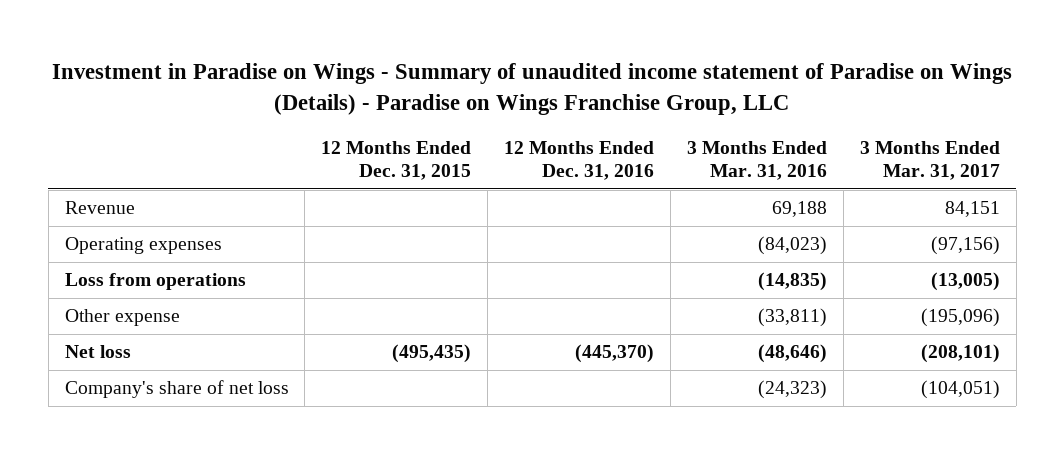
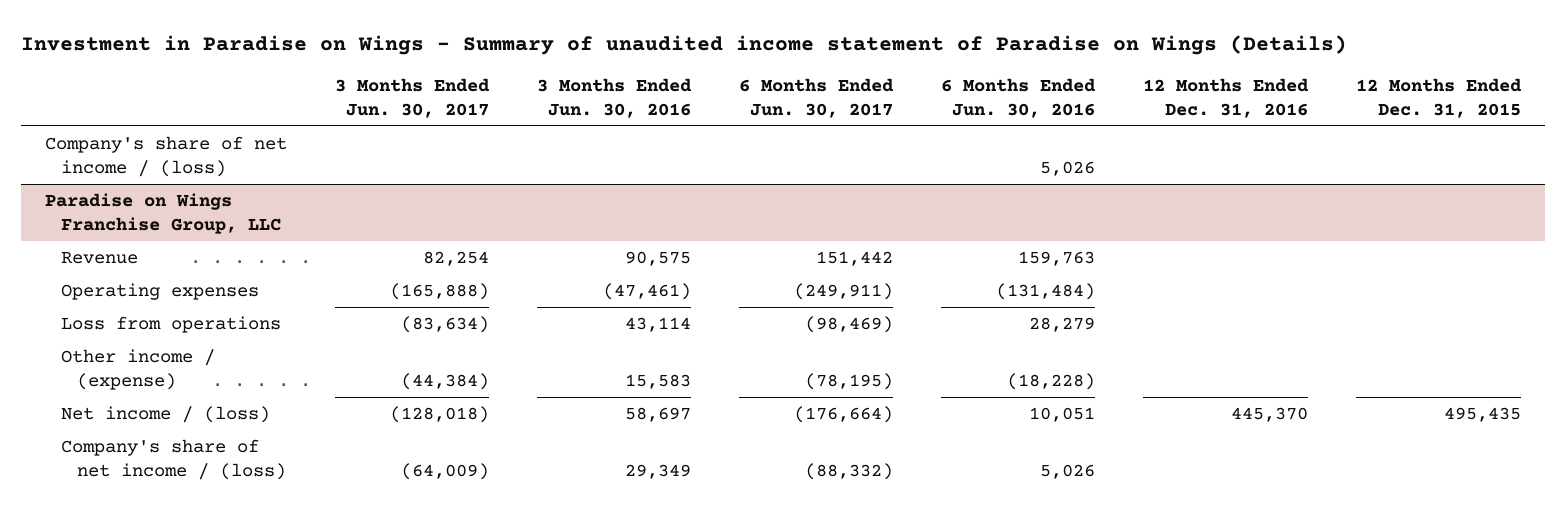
[52,62,1013,115] Investment in Paradise on Wings - Summary of unaudited income statement of Paradise on Wings (Details) - Paradise on Wings Franchise Group, LLC -> [20,35,1347,56] Investment in Paradise on Wings - Summary of unaudited income statement of Paradise on Wings (Details)
[686,140,827,180] 3 Months Ended Mar. 31, 2016 -> none
[859,140,1000,180] 3 Months Ended Mar. 31, 2017 -> none
none -> [334,77,490,118] 3 Months Ended Jun. 30, 2017
none -> [536,77,692,118] 3 Months Ended Jun. 30, 2016
none -> [738,77,894,118] 6 Months Ended Jun. 30, 2017
none -> [941,77,1097,118] 6 Months Ended Jun. 30, 2016
[64,201,135,215] Revenue -> none
[64,237,222,255] Operating expenses -> none
[64,273,246,291] Loss from operations -> none
[64,309,180,327] Other expense -> none
[64,345,131,359] Net loss -> none
[64,380,289,399] Company's share of net loss -> [44,135,287,178] Company's share of net income / (loss)
none -> [44,192,282,235] Paradise on Wings Franchise Group, LLC
none -> [61,251,139,264] Revenue
none -> [61,282,260,300] Operating expenses
none -> [61,315,282,333] Loss from operations
none -> [61,348,216,391] Other income / (expense)
none -> [61,405,271,423] Net income / (loss)
none -> [61,438,287,481] Company's share of net income / (loss)

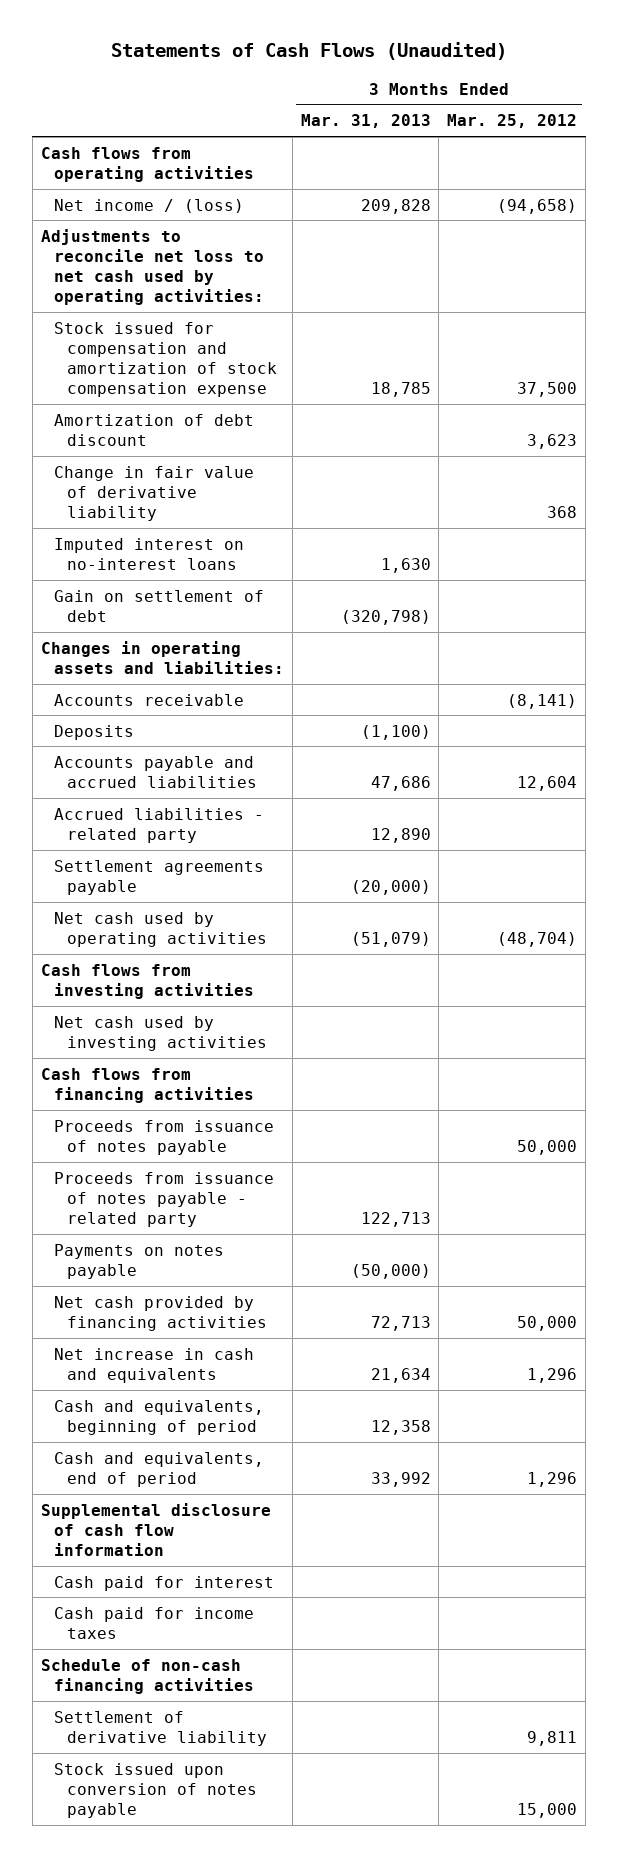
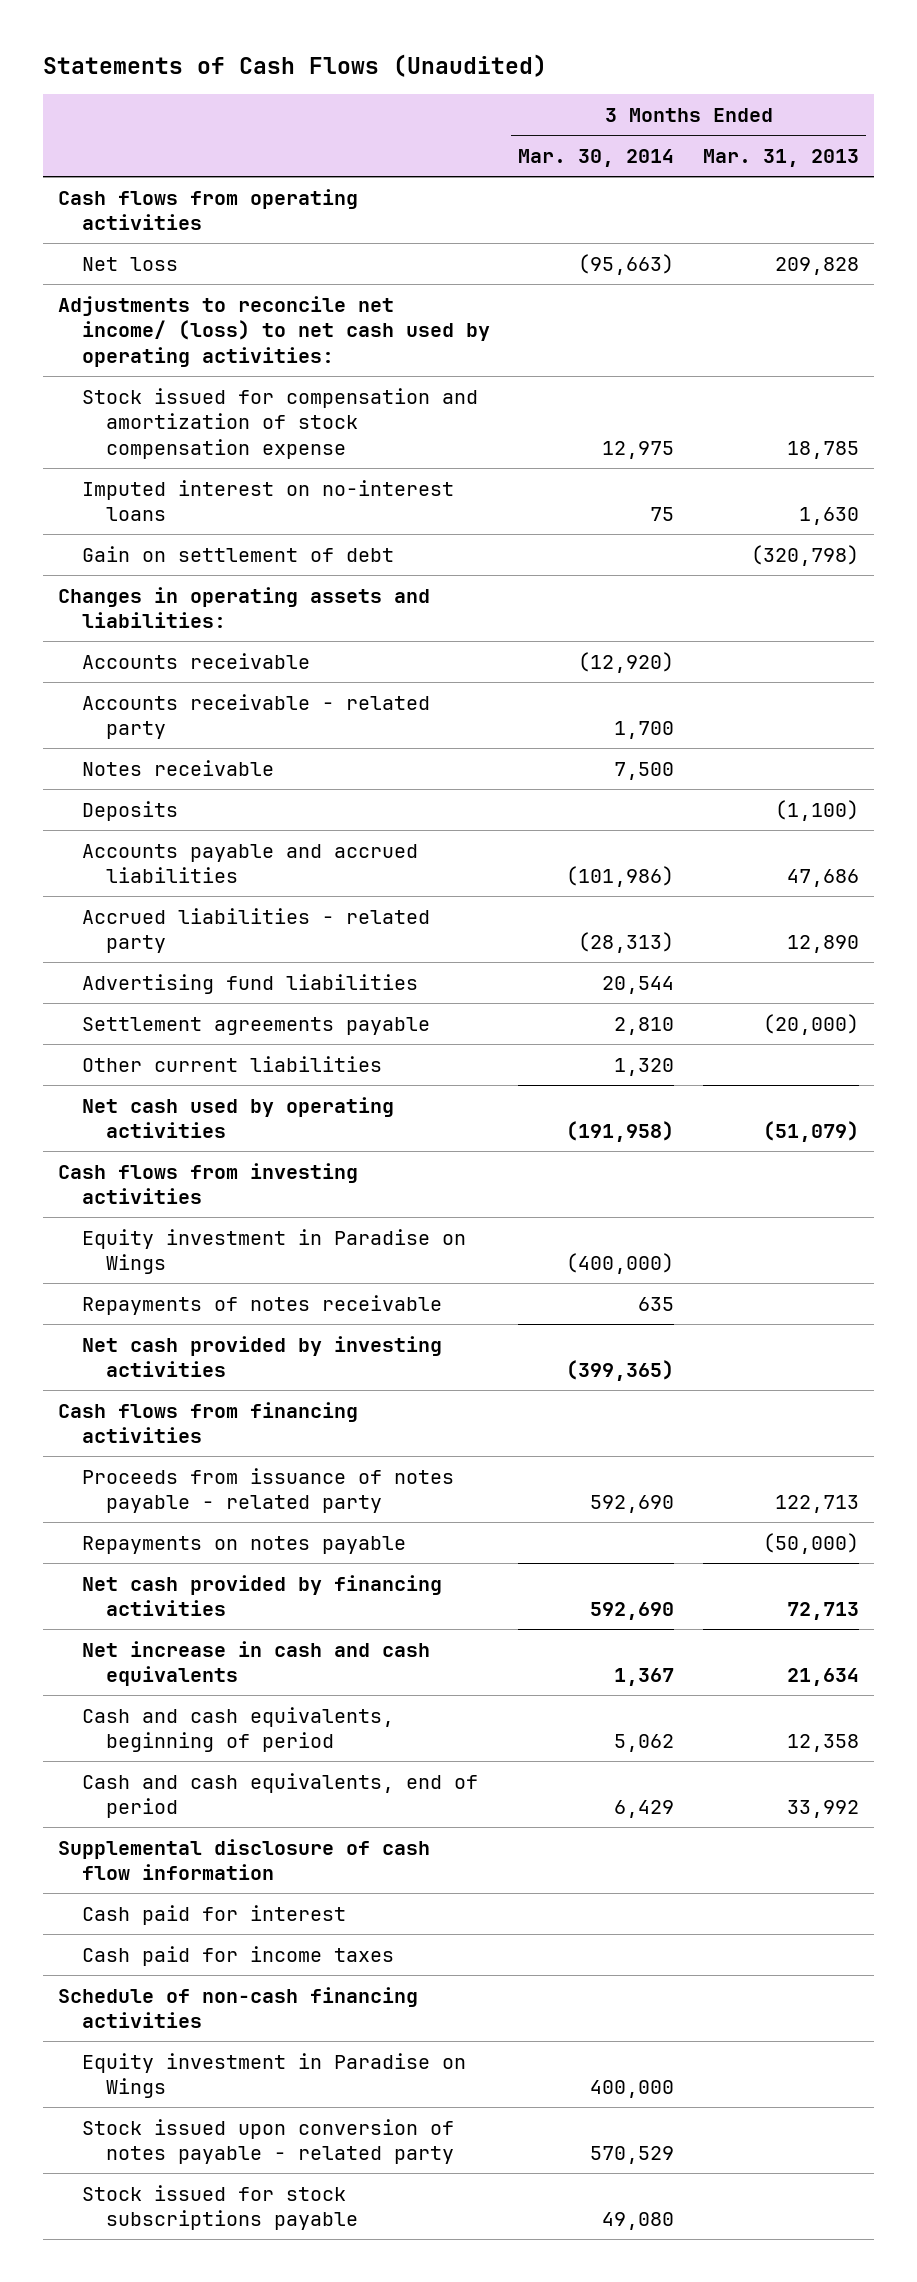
[447,114,578,129] Mar. 25, 2012 -> none
none -> [518,149,675,168] Mar. 30, 2014
[53,198,244,213] Net income / (loss) -> [81,256,178,271] Net loss
[40,228,264,305] Adjustments to reconcile net loss to net cash used by operating activities: -> [57,295,490,367] Adjustments to reconcile net income/ (loss) to net cash used by operating activities:
[53,413,254,446] Amortization of debt discount -> none
[53,465,254,521] Change in fair value of derivative liability -> none
none -> [81,693,430,740] Accounts receivable - related party
none -> [81,759,274,776] Notes receivable
none -> [81,973,418,994] Advertising fund liabilities
none -> [81,1055,382,1072] Other current liabilities
none -> [81,1228,466,1275] Equity investment in Paradise on Wings
none -> [81,1294,442,1315] Repayments of notes receivable
[53,1015,267,1051] Net cash used by investing activities -> [81,1335,442,1378] Net cash provided by investing activities
[53,1119,274,1155] Proceeds from issuance of notes payable -> none
[53,1243,224,1279] Payments on notes payable -> [81,1535,406,1554] Repayments on notes payable
[53,1347,254,1383] Net increase in cash and equivalents -> [81,1640,430,1687] Net increase in cash and cash equivalents
[53,1399,264,1435] Cash and equivalents, beginning of period -> [81,1706,394,1753] Cash and cash equivalents, beginning of period
[53,1451,264,1487] Cash and equivalents, end of period -> [81,1772,478,1819] Cash and cash equivalents, end of period
[53,1710,267,1746] Settlement of derivative liability -> none
none -> [81,2052,466,2099] Equity investment in Paradise on Wings
[53,1762,257,1818] Stock issued upon conversion of notes payable -> [81,2118,454,2165] Stock issued upon conversion of notes payable - related party
none -> [81,2184,358,2231] Stock issued for stock subscriptions payable

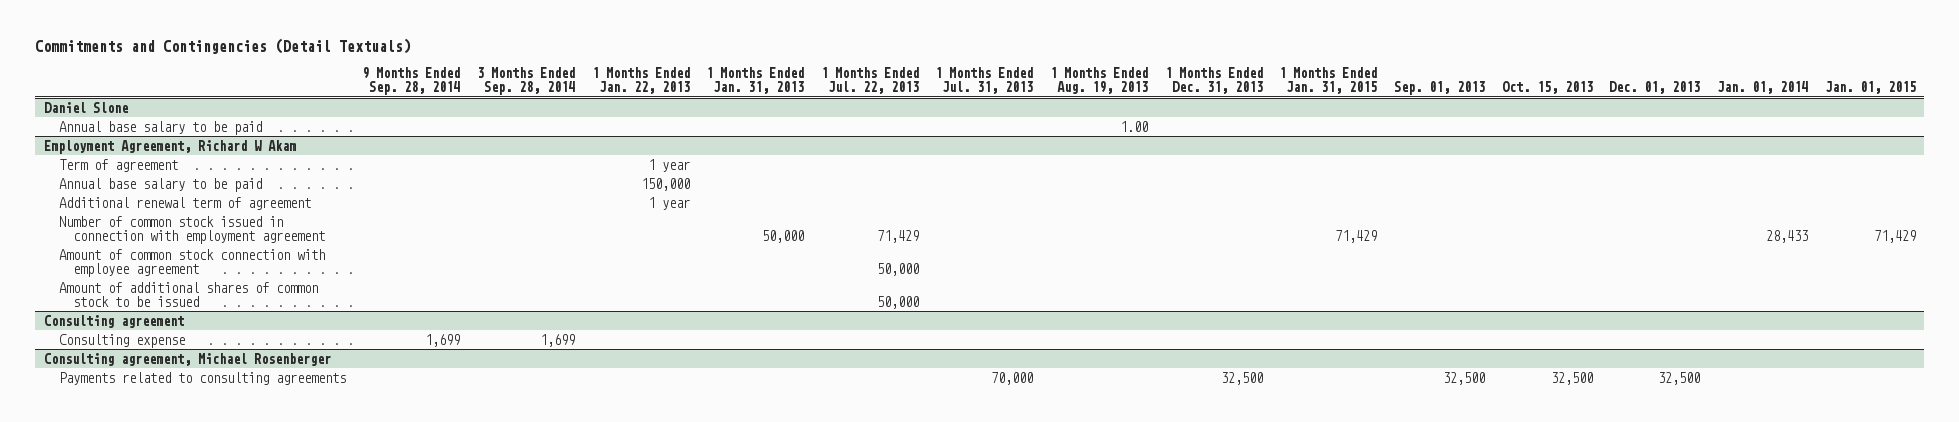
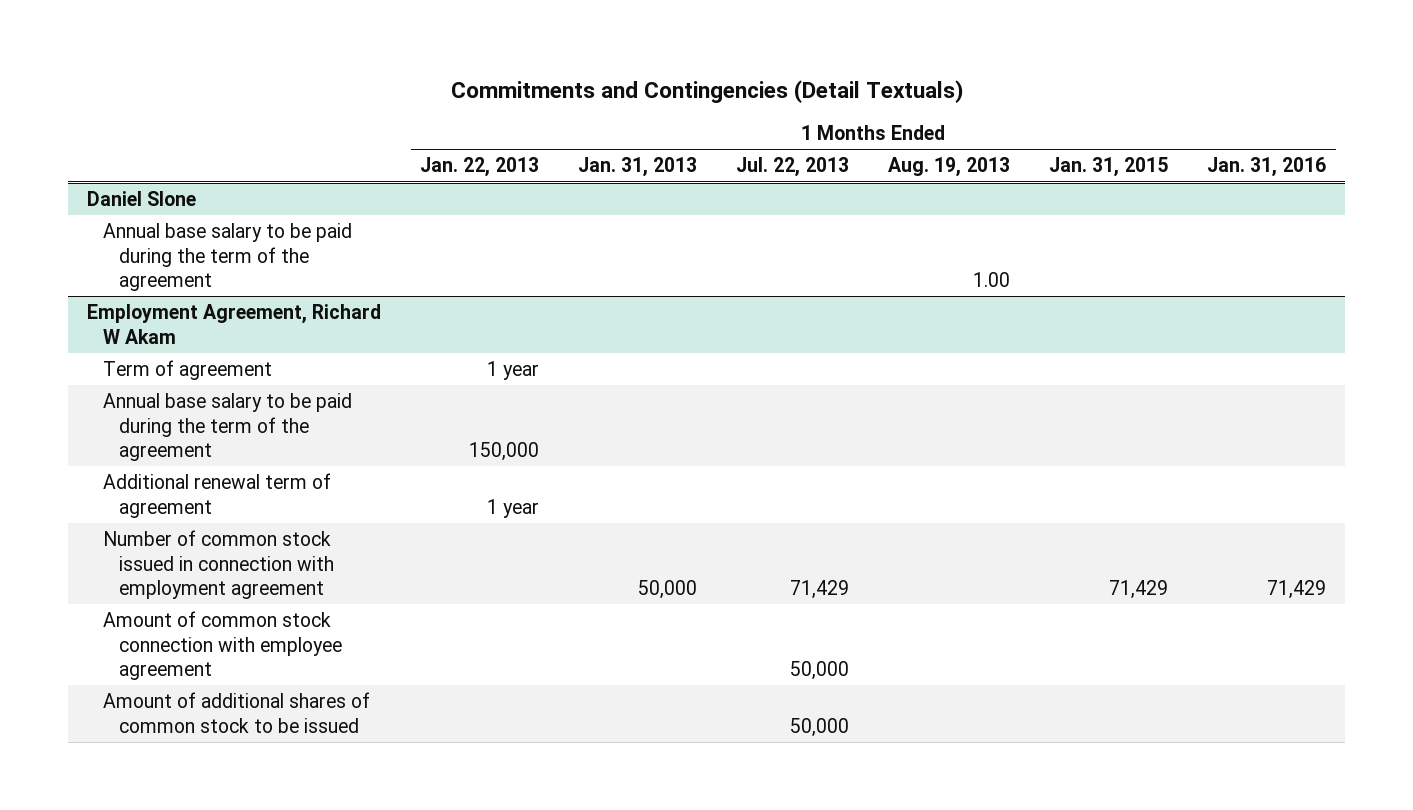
[362,67,461,96] 9 Months Ended Sep. 28, 2014 -> none
[476,67,575,96] 3 Months Ended Sep. 28, 2014 -> none
[935,67,1034,95] 1 Months Ended Jul. 31, 2013 -> none
[1164,67,1263,95] 1 Months Ended Dec. 31, 2013 -> none
[1394,81,1486,96] Sep. 01, 2013 -> none
[1501,81,1593,95] Oct. 15, 2013 -> none
[1609,81,1701,95] Dec. 01, 2013 -> none
[1717,81,1809,95] Jan. 01, 2014 -> none
[1824,81,1916,95] Jan. 01, 2015 -> none
none -> [1206,157,1326,178] Jan. 31, 2016
[58,120,262,135] Annual base salary to be paid -> [103,222,353,292] Annual base salary to be paid during the term of the agreement
[58,177,262,192] Annual base salary to be paid -> [103,392,353,462] Annual base salary to be paid during the term of the agreement
[43,314,184,328] Consulting agreement -> none
[58,333,185,348] Consulting expense -> none
[43,352,331,366] Consulting agreement, Michael Rosenberger -> none
[58,371,346,385] Payments related to consulting agreements -> none

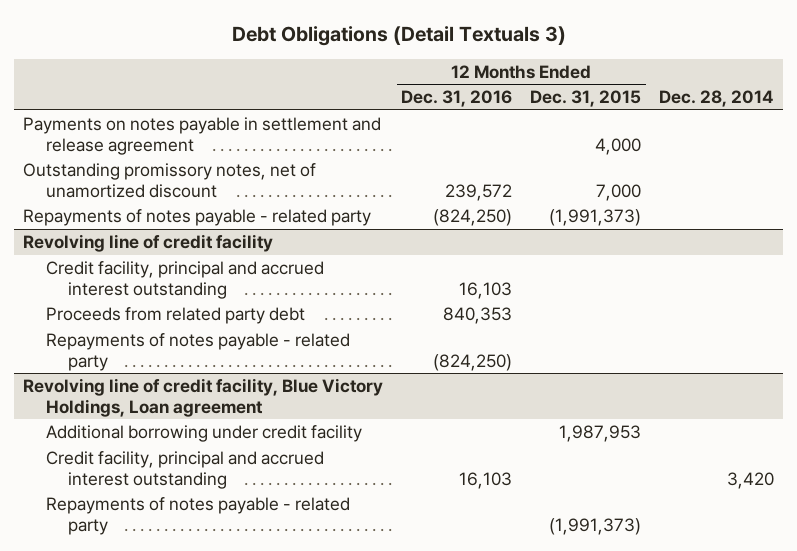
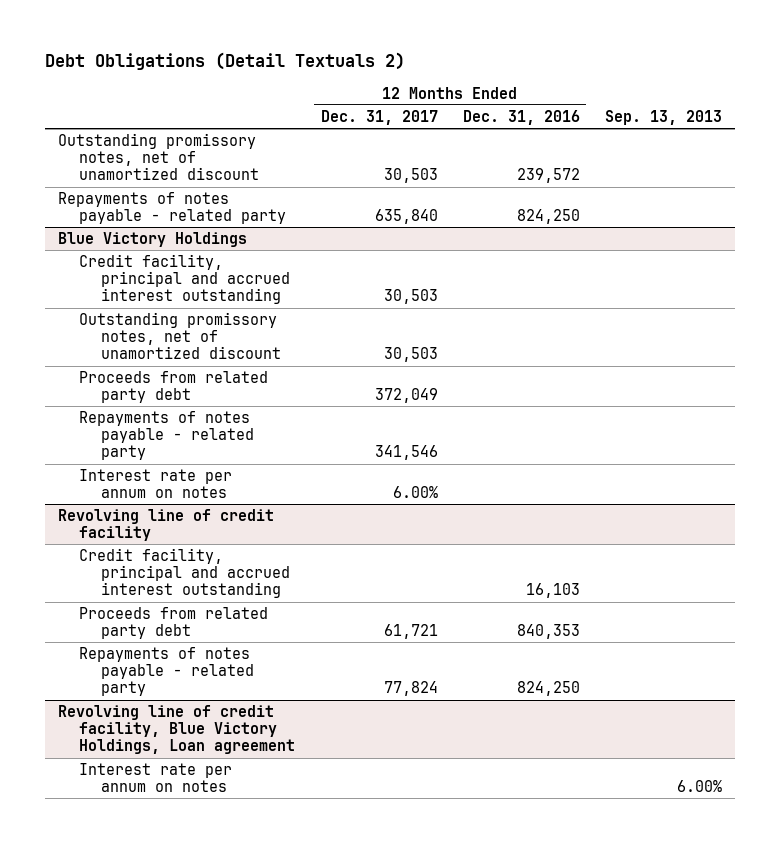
[231,26,566,47] Debt Obligations (Detail Textuals 3) -> [45,52,406,71] Debt Obligations (Detail Textuals 2)
[530,90,642,108] Dec. 31, 2015 -> none
[659,90,775,108] Dec. 28, 2014 -> none
none -> [320,109,438,125] Dec. 31, 2017
none -> [605,109,723,125] Sep. 13, 2013
[23,116,382,155] Payments on notes payable in settlement and release agreement -> none
[433,208,513,226] (824,250) -> [517,208,581,224] 824,250
none -> [57,231,247,247] Blue Victory Holdings
none -> [79,253,290,305] Credit facility, principal and accrued interest outstanding
none -> [79,311,281,360] Outstanding promissory notes, net of unamortized discount
none -> [79,370,269,403] Proceeds from related party debt
none -> [79,410,254,461] Repayments of notes payable - related party
none -> [79,468,233,498] Interest rate per annum on notes
[433,353,513,371] (824,250) -> [517,681,581,697] 824,250
[45,424,362,442] Additional borrowing under credit facility -> none
[45,450,324,489] Credit facility, principal and accrued interest outstanding -> none
[45,496,350,535] Repayments of notes payable - related party -> none
none -> [79,762,233,792] Interest rate per annum on notes

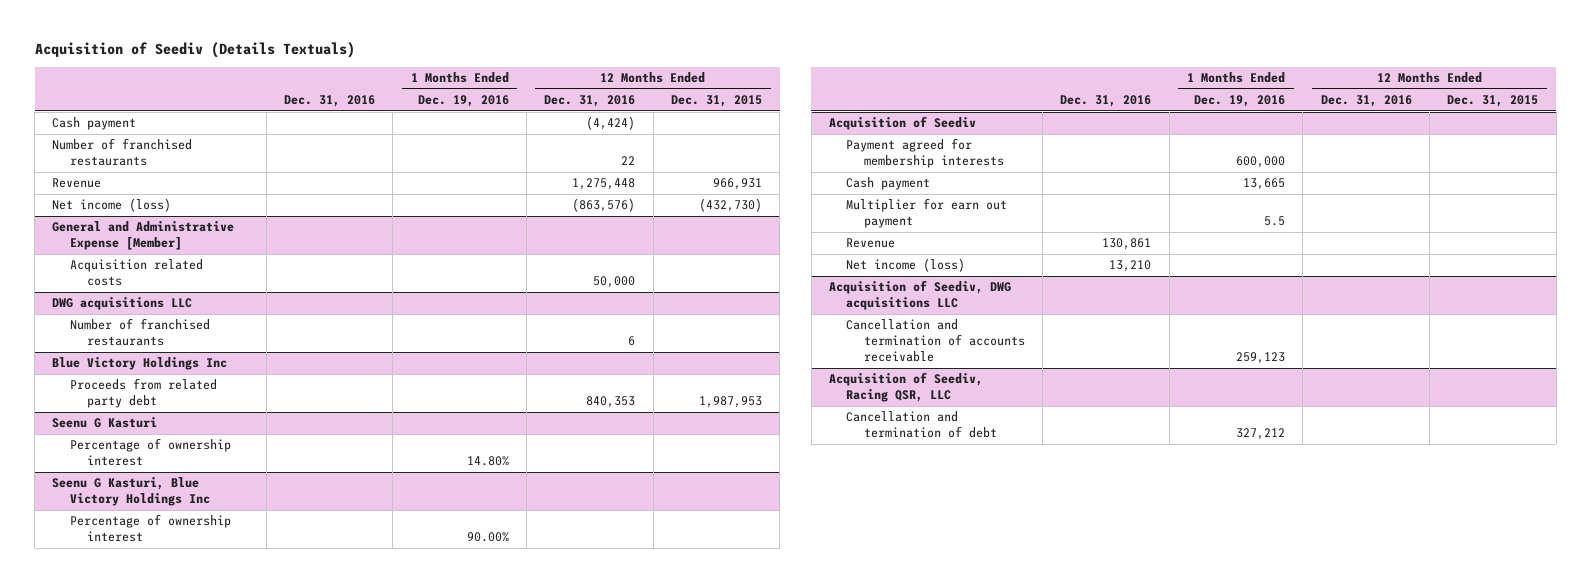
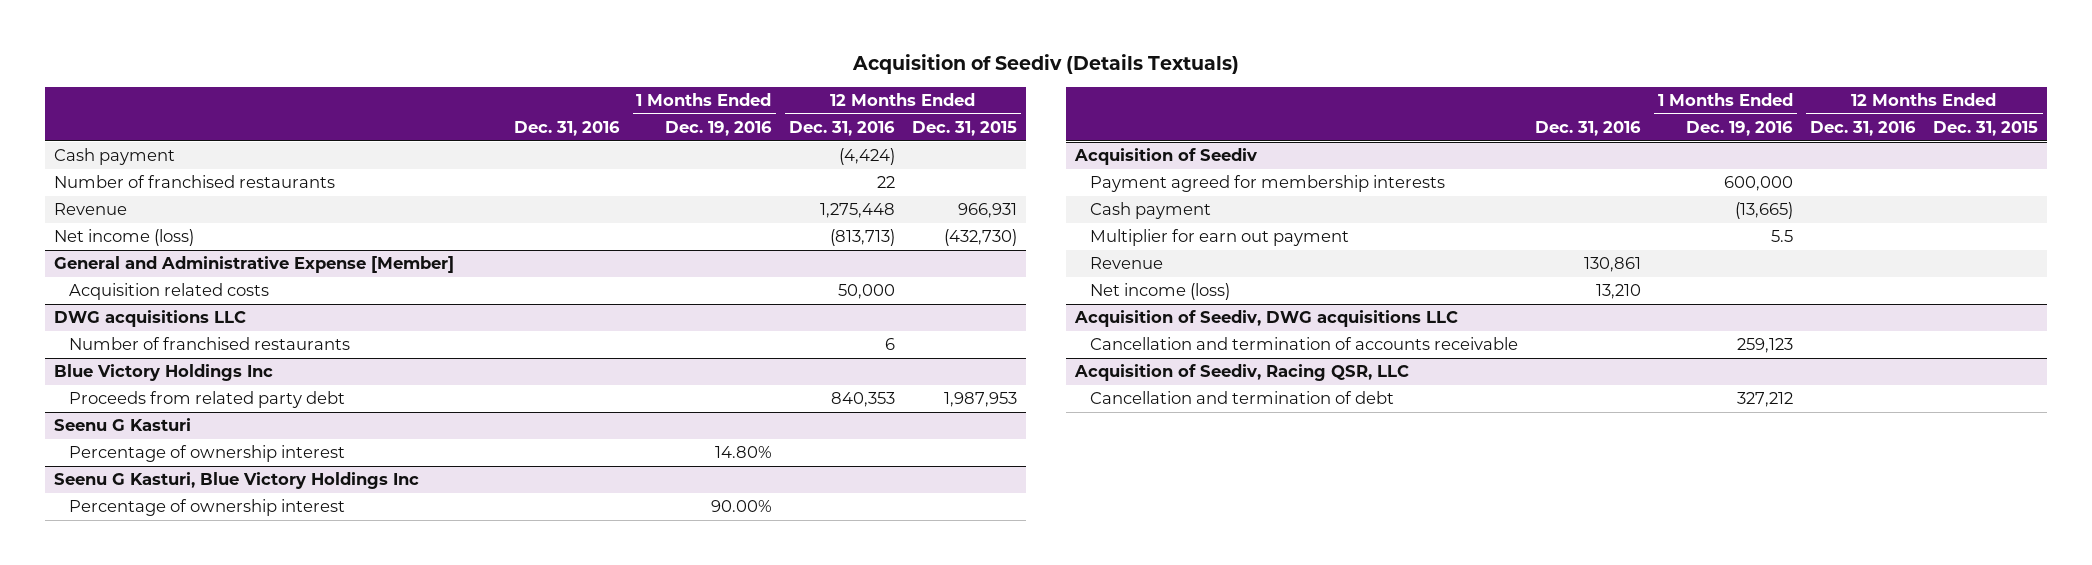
[572,198,636,213] (863,576) -> [829,229,895,247] (813,713)
[1243,178,1286,191] 13,665 -> [1735,202,1794,220] (13,665)

